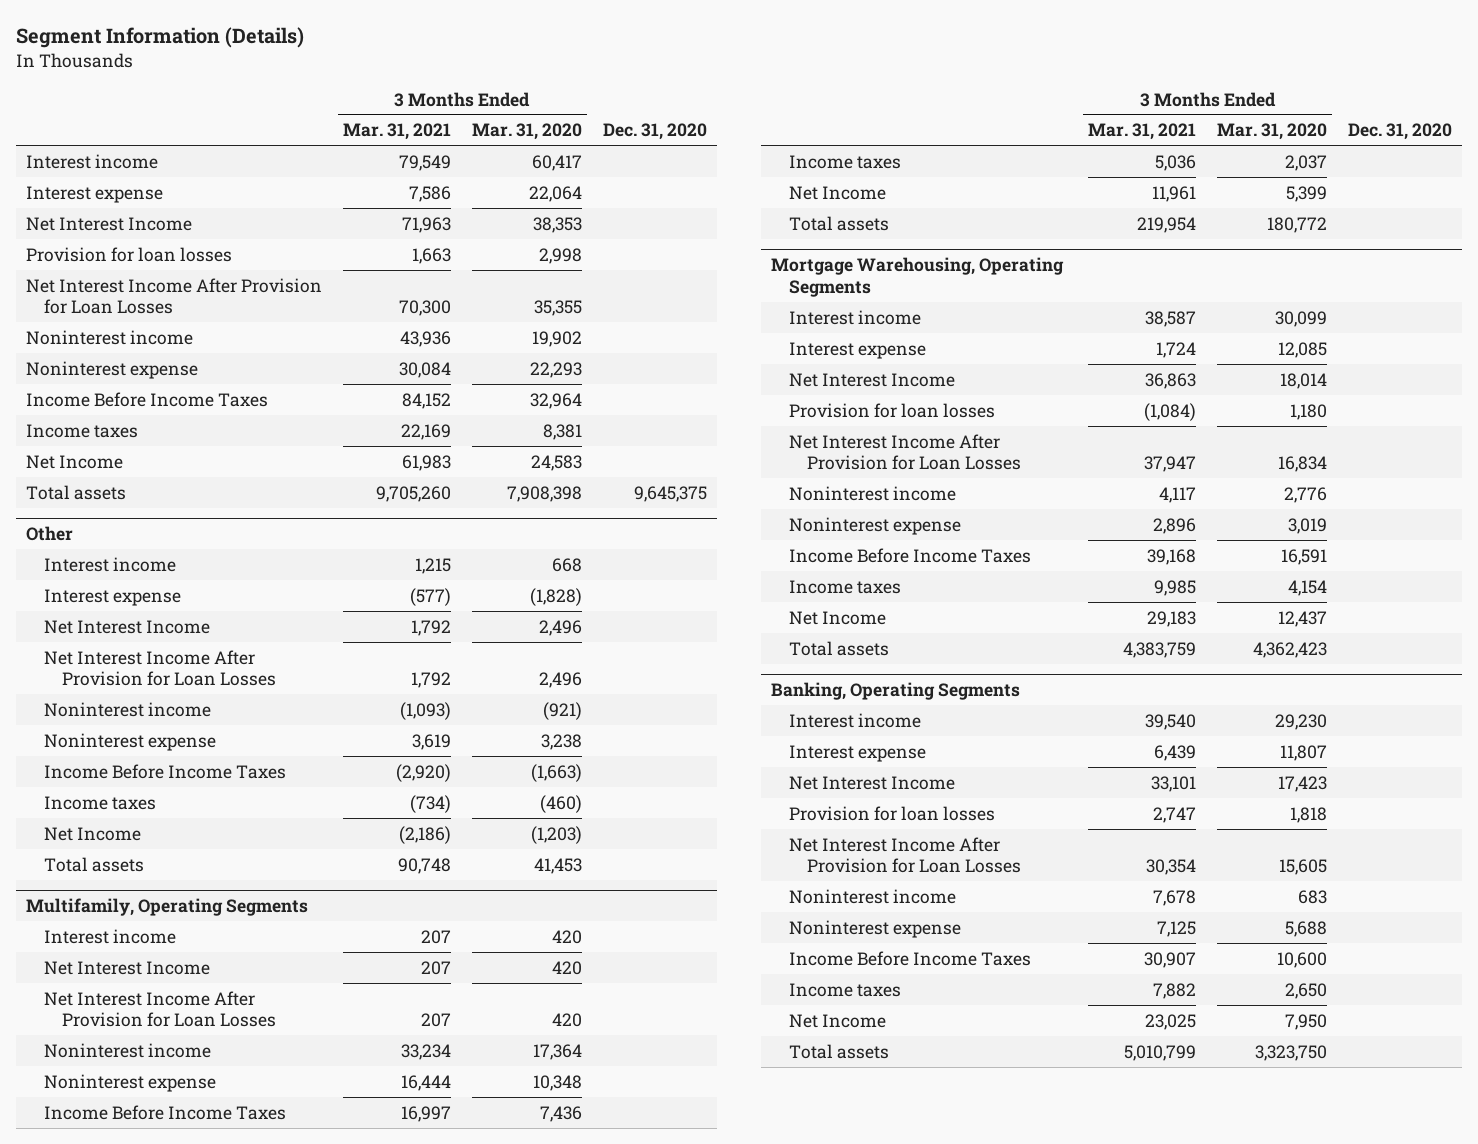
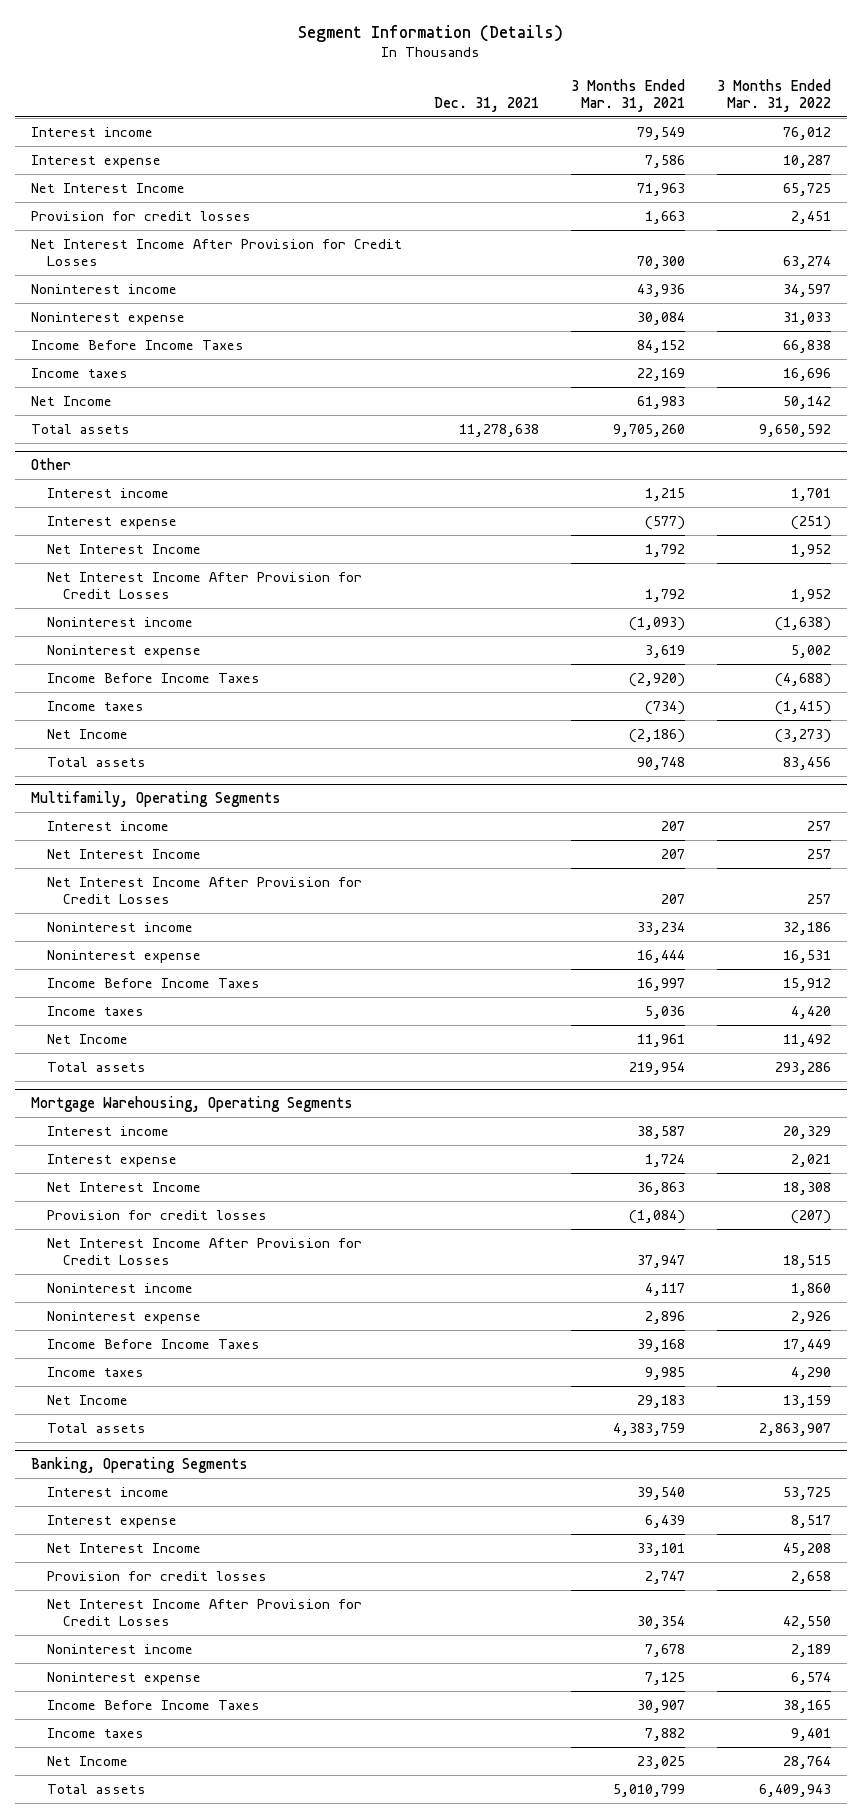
[471,123,582,141] Mar. 31, 2020 -> none
[602,123,707,141] Dec. 31, 2020 -> none
none -> [434,96,540,112] Dec. 31, 2021
none -> [716,78,831,112] 3 Months Ended Mar. 31, 2022
[26,246,233,262] Provision for loan losses -> [31,210,252,221] Provision for credit losses
[26,277,323,315] Net Interest Income After Provision for Loan Losses -> [31,238,403,266] Net Interest Income After Provision for Credit Losses
[43,649,276,687] Net Interest Income After Provision for Loan Losses -> [47,571,363,599] Net Interest Income After Provision for Credit Losses
[43,990,276,1028] Net Interest Income After Provision for Loan Losses -> [47,876,363,904] Net Interest Income After Provision for Credit Losses
[789,402,996,418] Provision for loan losses -> [47,1209,268,1220] Provision for credit losses
[789,433,1021,471] Net Interest Income After Provision for Loan Losses -> [47,1237,363,1265] Net Interest Income After Provision for Credit Losses
[789,805,996,821] Provision for loan losses -> [47,1570,268,1581] Provision for credit losses
[789,836,1021,874] Net Interest Income After Provision for Loan Losses -> [47,1598,363,1626] Net Interest Income After Provision for Credit Losses

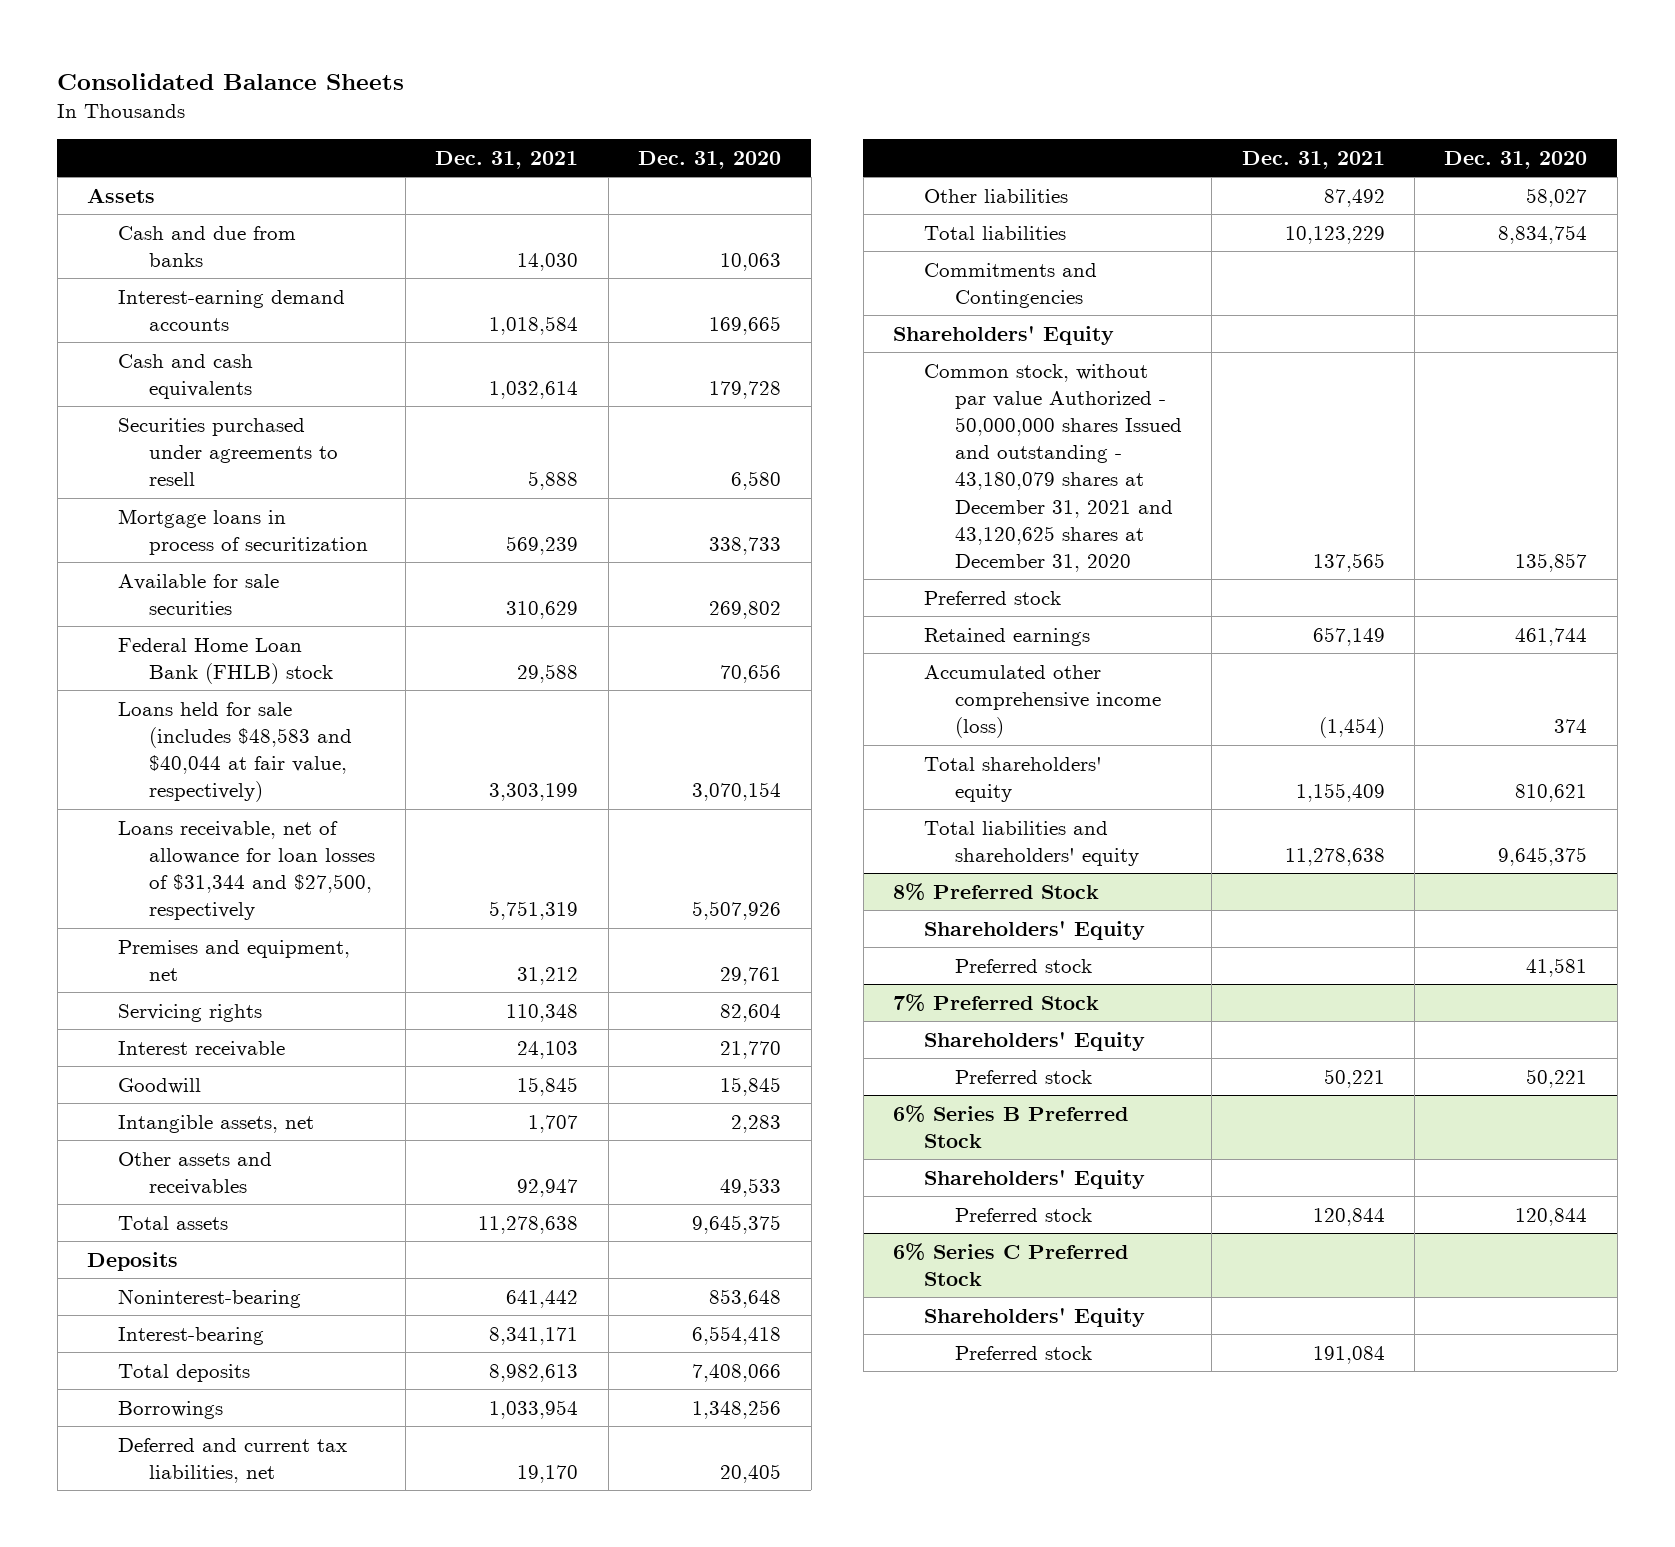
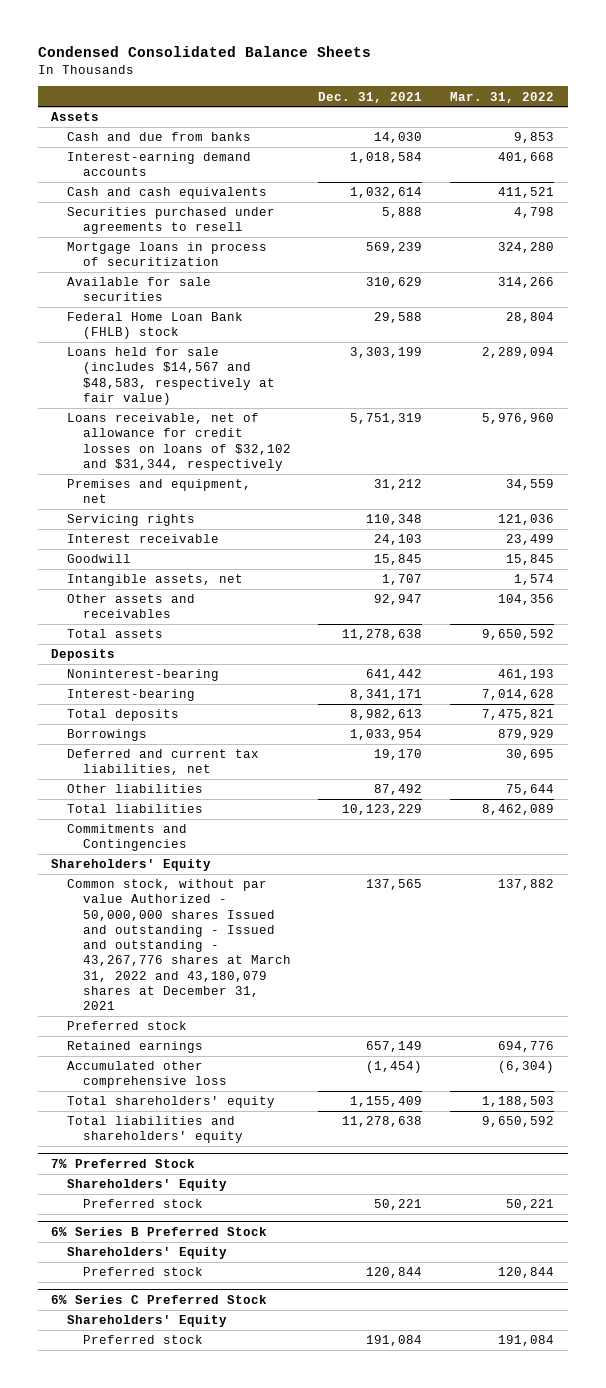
[57,72,405,90] Consolidated Balance Sheets -> [37,46,371,58] Condensed Consolidated Balance Sheets
[638,150,782,169] Dec. 31, 2020 -> none
none -> [450,91,555,103] Mar. 31, 2022
[117,701,352,803] Loans held for sale (includes $48,583 and $40,044 at fair value, respectively) -> [67,347,275,405] Loans held for sale (includes $14,567 and $48,583, respectively at fair value)
[117,820,375,921] Loans receivable, net of allowance for loan losses of $31,344 and $27,500, respectively -> [67,413,291,471] Loans receivable, net of allowance for credit losses on loans of $32,102 and $31,344, respectively
[924,363,1182,572] Common stock, without par value Authorized - 50,000,000 shares Issued and outstanding - 43,180,079 shares at December 31, 2021 and 43,120,625 shares at December 31, 2020 -> [67,879,291,1011] Common stock, without par value Authorized - 50,000,000 shares Issued and outstanding - Issued and outstanding - 43,267,776 shares at March 31, 2022 and 43,180,079 shares at December 31, 2021
[924,664,1161,739] Accumulated other comprehensive income (loss) -> [67,1061,227,1089] Accumulated other comprehensive loss
[893,882,1100,900] 8% Preferred Stock -> none
[924,920,1146,940] Shareholders' Equity -> none
[954,958,1092,973] Preferred stock -> none

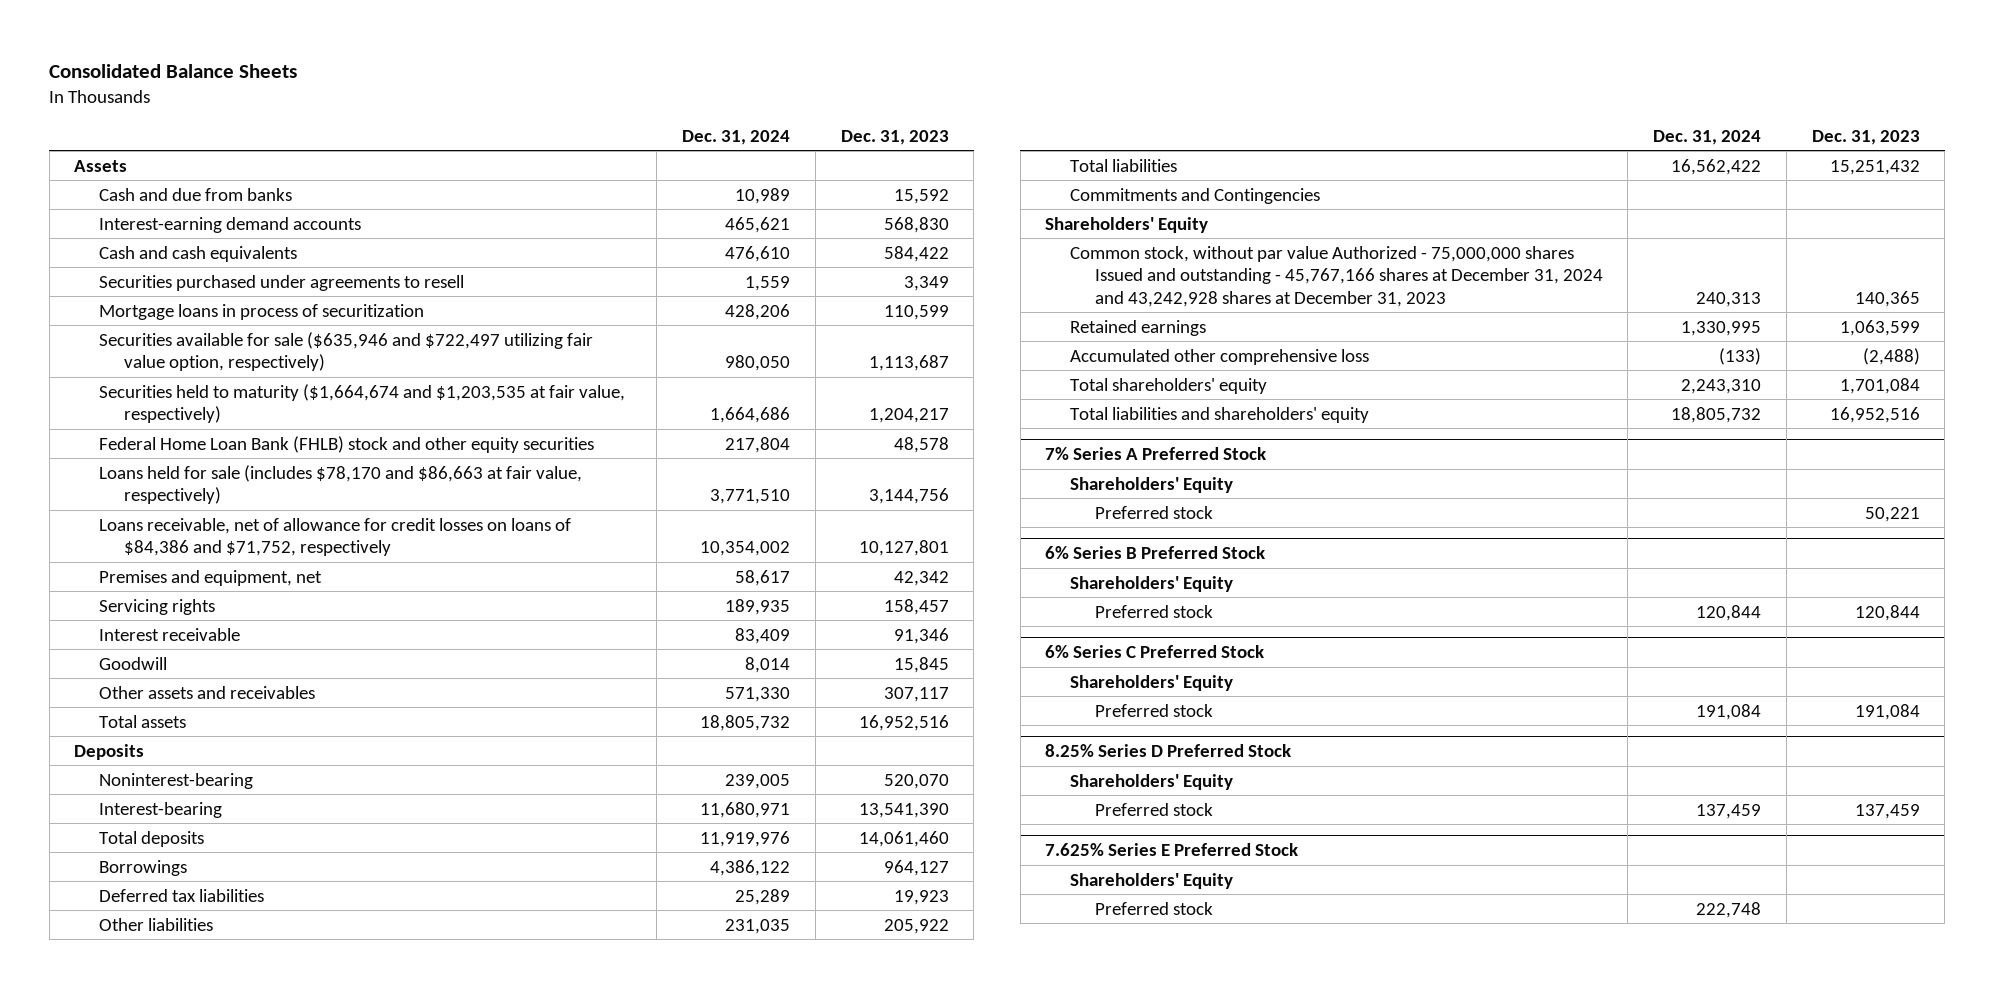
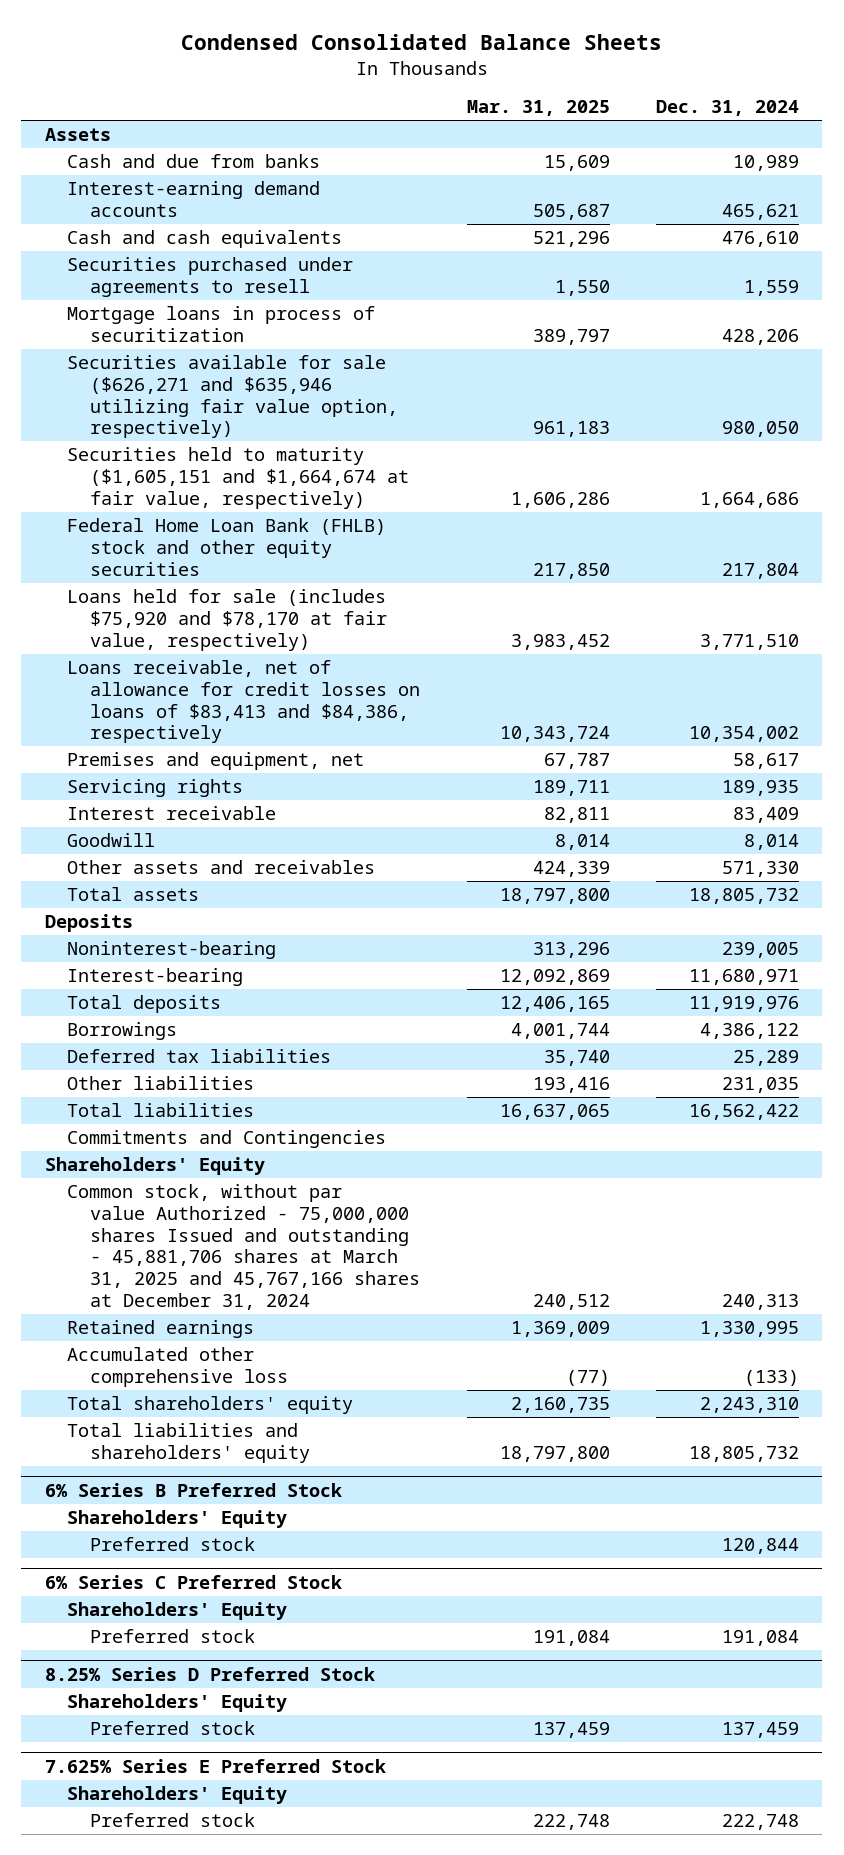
[49,63,298,78] Consolidated Balance Sheets -> [180,33,662,50] Condensed Consolidated Balance Sheets
[840,129,949,145] Dec. 31, 2023 -> none
none -> [466,100,610,117] Mar. 31, 2025
[98,331,593,372] Securities available for sale ($635,946 and $722,497 utilizing fair value option, respectively) -> [67,355,398,439] Securities available for sale ($626,271 and $635,946 utilizing fair value option, respectively)
[98,383,625,424] Securities held to maturity ($1,664,674 and $1,203,535 at fair value, respectively) -> [67,447,409,509] Securities held to maturity ($1,605,151 and $1,664,674 at fair value, respectively)
[98,464,582,505] Loans held for sale (includes $78,170 and $86,663 at fair value, respectively) -> [67,589,387,651] Loans held for sale (includes $75,920 and $78,170 at fair value, respectively)
[98,517,571,557] Loans receivable, net of allowance for credit losses on loans of $84,386 and $71,752, respectively -> [67,660,420,744] Loans receivable, net of allowance for credit losses on loans of $83,413 and $84,386, respectively
[1069,245,1603,307] Common stock, without par value Authorized - 75,000,000 shares Issued and outstanding - 45,767,166 shares at December 31, 2024 and 43,242,928 shares at December 31, 2023 -> [67,1184,420,1310] Common stock, without par value Authorized - 75,000,000 shares Issued and outstanding - 45,881,706 shares at March 31, 2025 and 45,767,166 shares at December 31, 2024
[1045,446,1267,460] 7% Series A Preferred Stock -> none
[1069,476,1233,493] Shareholders' Equity -> none
[1094,505,1213,519] Preferred stock -> none

